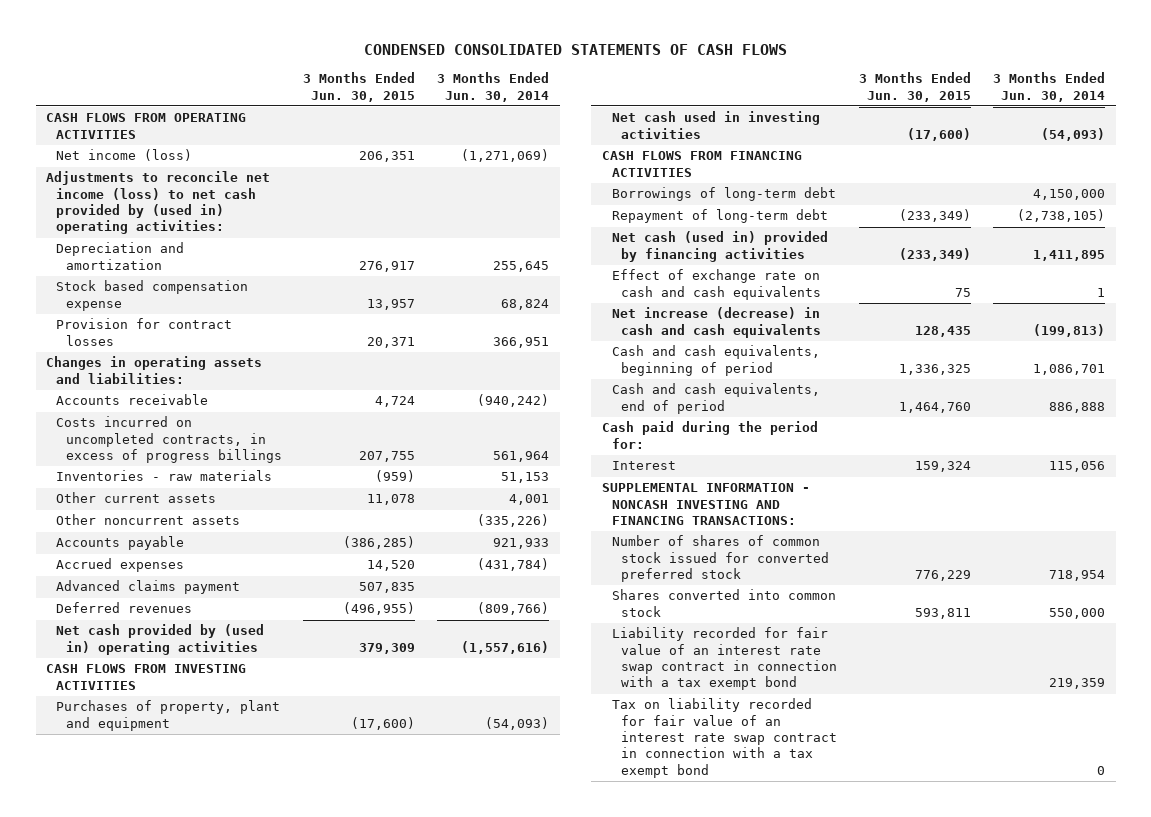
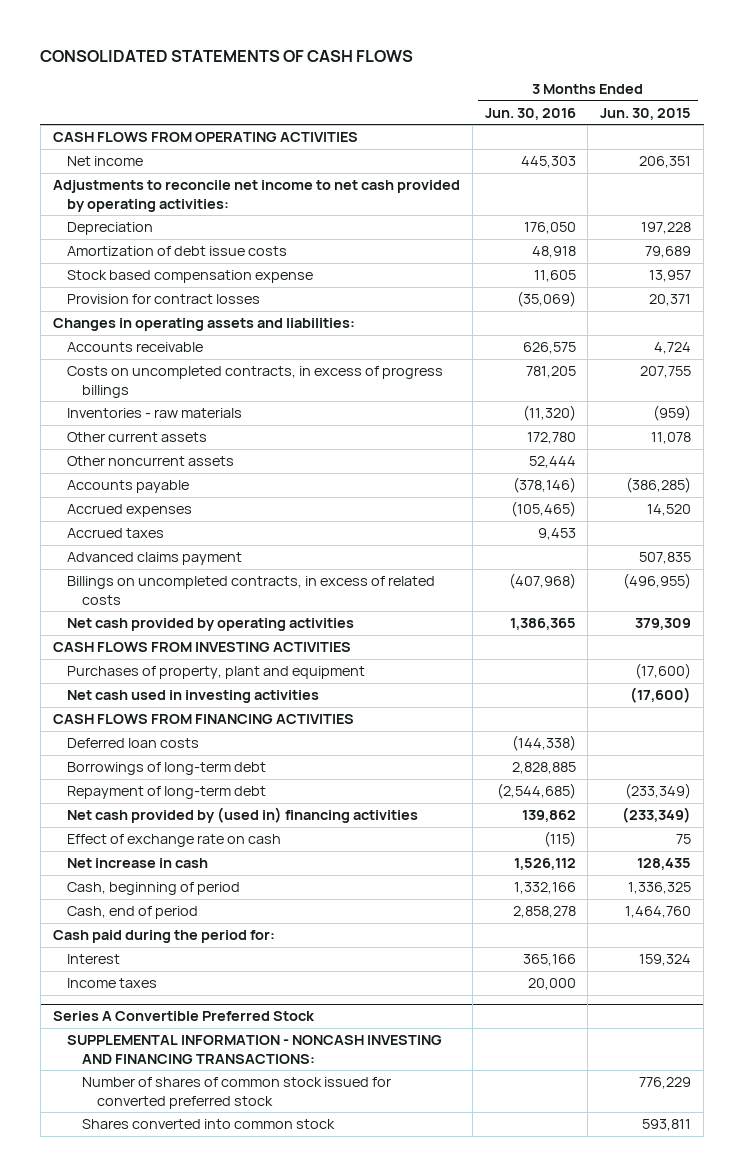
[363,44,787,56] CONDENSED CONSOLIDATED STATEMENTS OF CASH FLOWS -> [40,50,414,63] CONSOLIDATED STATEMENTS OF CASH FLOWS
[436,72,549,102] 3 Months Ended Jun. 30, 2014 -> none
none -> [484,107,576,120] Jun. 30, 2016
[55,149,192,162] Net income (loss) -> [67,156,144,167] Net income
[46,171,271,235] Adjustments to reconcile net income (loss) to net cash provided by (used in) operating activities: -> [52,180,460,212] Adjustments to reconcile net income to net cash provided by operating activities:
[55,242,184,270] Depreciation and amortization -> [67,222,154,236] Depreciation
[359,260,416,272] 276,917 -> [641,222,692,235] 197,228
none -> [67,246,288,257] Amortization of debt issue costs
[55,416,282,464] Costs incurred on uncompleted contracts, in excess of progress billings -> [67,366,444,398] Costs on uncompleted contracts, in excess of progress billings
none -> [67,528,165,539] Accrued taxes
[55,602,192,614] Deferred revenues -> [67,576,436,605] Billings on uncompleted contracts, in excess of related costs
[55,624,264,655] Net cash provided by (used in) operating activities -> [67,618,355,632] Net cash provided by operating activities
none -> [67,738,200,749] Deferred loan costs
[611,231,828,262] Net cash (used in) provided by financing activities -> [67,807,419,824] Net cash provided by (used in) financing activities
[611,269,822,300] Effect of exchange rate on cash and cash equivalents -> [67,834,282,848] Effect of exchange rate on cash
[611,307,822,338] Net increase (decrease) in cash and cash equivalents -> [67,858,209,869] Net increase in cash
[611,345,820,376] Cash and cash equivalents, beginning of period -> [67,882,241,896] Cash, beginning of period
[611,383,820,414] Cash and cash equivalents, end of period -> [67,906,199,920] Cash, end of period
none -> [67,978,158,989] Income taxes
none -> [52,1011,315,1022] Series A Convertible Preferred Stock
[611,627,838,691] Liability recorded for fair value of an interest rate swap contract in connection with a tax exempt bond -> none
[611,698,838,778] Tax on liability recorded for fair value of an interest rate swap contract in connection with a tax exempt bond -> none

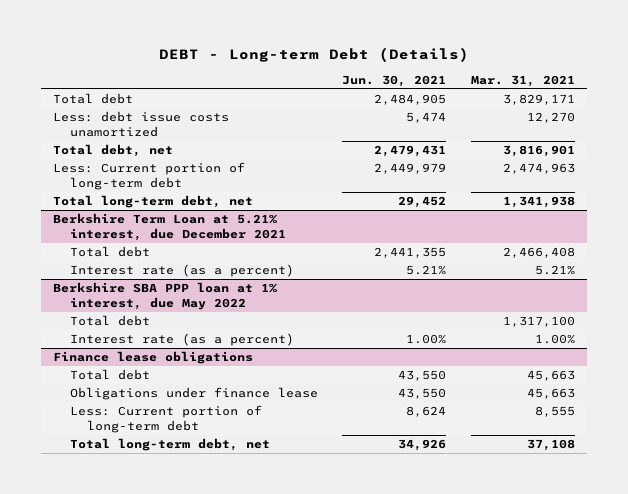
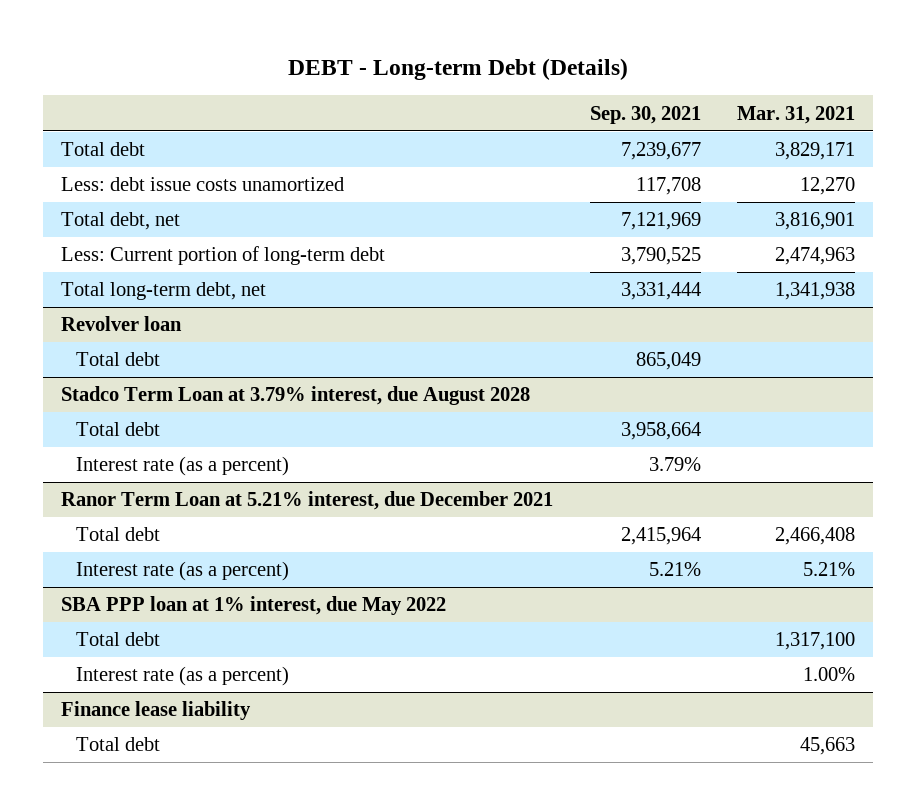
[342,74,447,87] Jun. 30, 2021 -> none
none -> [589,105,701,124] Sep. 30, 2021
none -> [61,316,183,332] Revolver loan
none -> [76,352,161,367] Total debt
none -> [61,386,531,406] Stadco Term Loan at 3.79% interest, due August 2028
none -> [76,422,161,437] Total debt
none -> [76,456,290,477] Interest rate (as a percent)
[52,213,286,242] Berkshire Term Loan at 5.21% interest, due December 2021 -> [61,491,554,511] Ranor Term Loan at 5.21% interest, due December 2021
[52,282,277,311] Berkshire SBA PPP loan at 1% interest, due May 2022 -> [61,596,447,616] SBA PPP loan at 1% interest, due May 2022
[52,351,253,365] Finance lease obligations -> [61,701,252,721] Finance lease liability
[69,387,318,401] Obligations under finance lease -> none
[69,405,262,434] Less: Current portion of long-term debt -> none
[69,438,270,452] Total long-term debt, net -> none

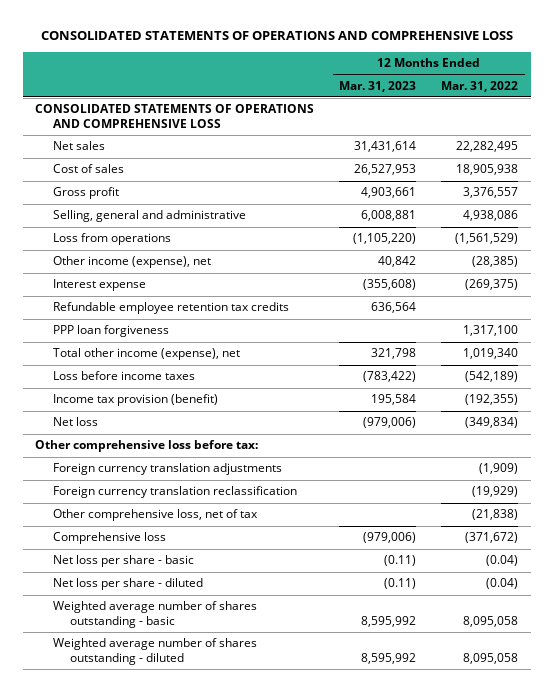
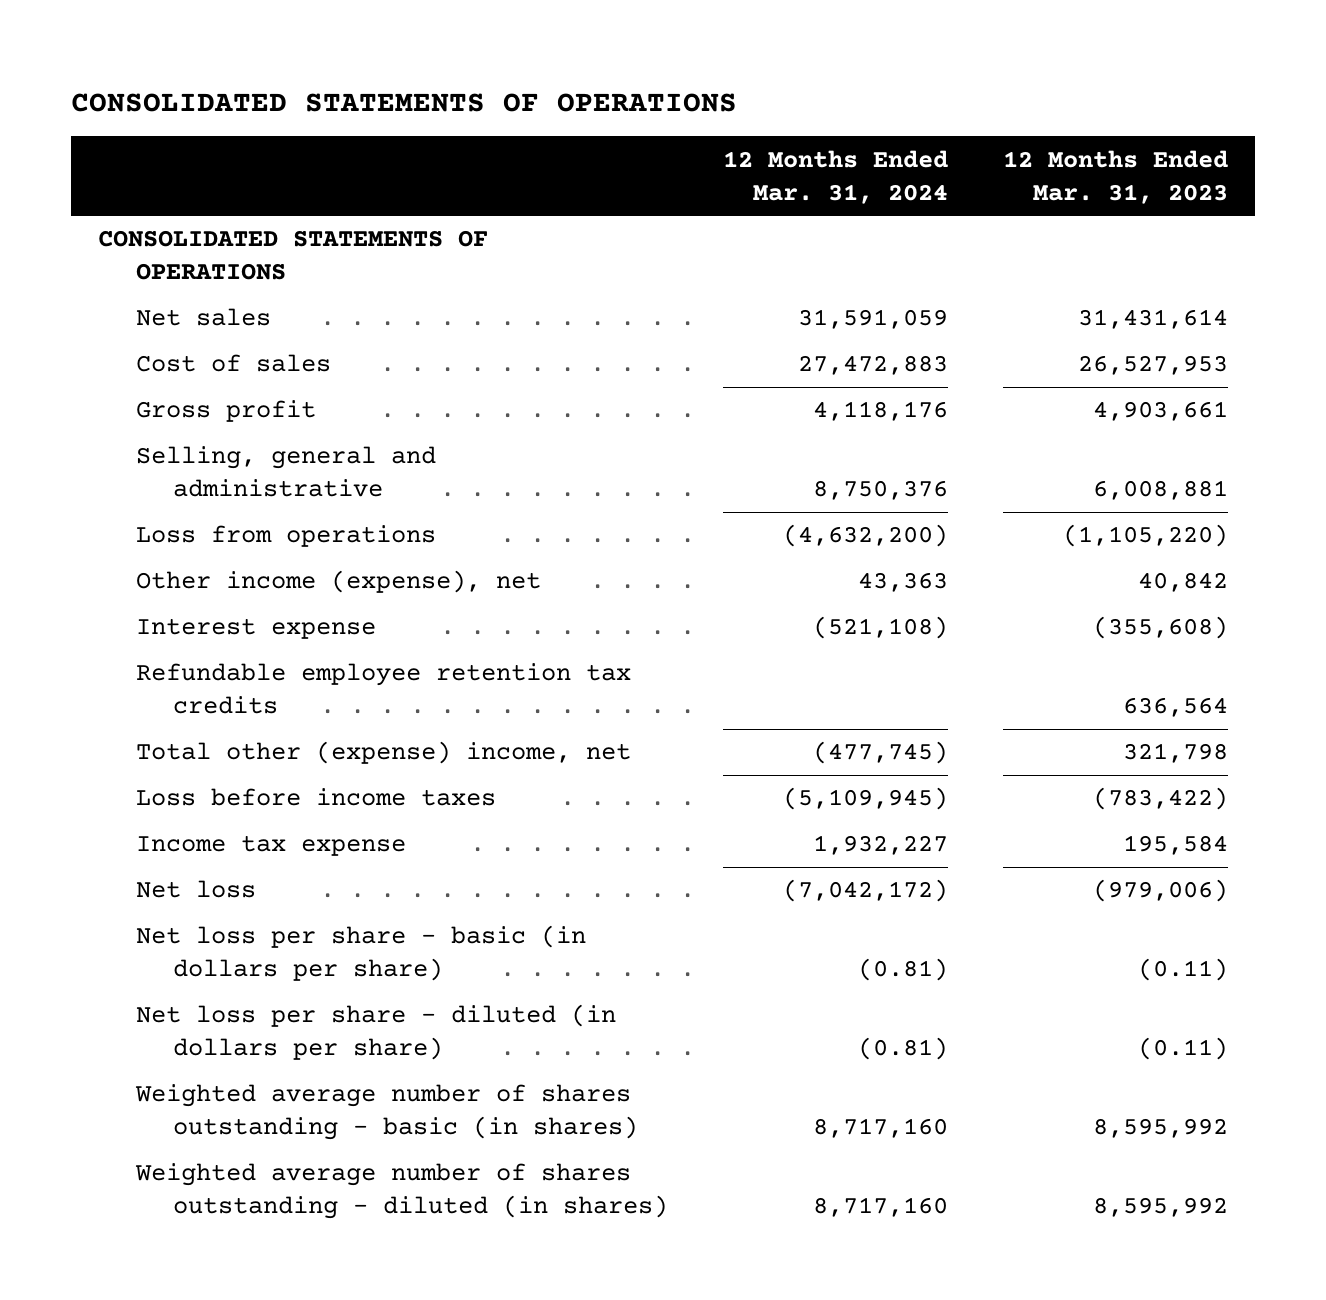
[40,31,513,41] CONSOLIDATED STATEMENTS OF OPERATIONS AND COMPREHENSIVE LOSS -> [70,92,737,112] CONSOLIDATED STATEMENTS OF OPERATIONS
[441,80,519,92] Mar. 31, 2022 -> none
none -> [722,149,948,204] 12 Months Ended Mar. 31, 2024
[35,104,315,128] CONSOLIDATED STATEMENTS OF OPERATIONS AND COMPREHENSIVE LOSS -> [98,230,489,281] CONSOLIDATED STATEMENTS OF OPERATIONS
[52,325,169,338] PPP loan forgiveness -> none
[52,348,240,361] Total other income (expense), net -> [135,741,631,765] Total other (expense) income, net
[52,394,218,407] Income tax provision (benefit) -> [135,835,406,857] Income tax expense
[35,440,259,453] Other comprehensive loss before tax: -> none
[52,463,282,476] Foreign currency translation adjustments -> none
[52,486,297,499] Foreign currency translation reclassification -> none
[52,509,258,522] Other comprehensive loss, net of tax -> none
[52,532,166,545] Comprehensive loss -> none
[52,555,194,568] Net loss per share - basic -> [135,925,586,982] Net loss per share - basic (in dollars per share)
[52,578,203,591] Net loss per share - diluted -> [135,1004,616,1061] Net loss per share - diluted (in dollars per share)
[52,601,257,628] Weighted average number of shares outstanding - basic -> [134,1084,638,1141] Weighted average number of shares outstanding - basic (in shares)
[52,638,257,665] Weighted average number of shares outstanding - diluted -> [134,1163,668,1220] Weighted average number of shares outstanding - diluted (in shares)

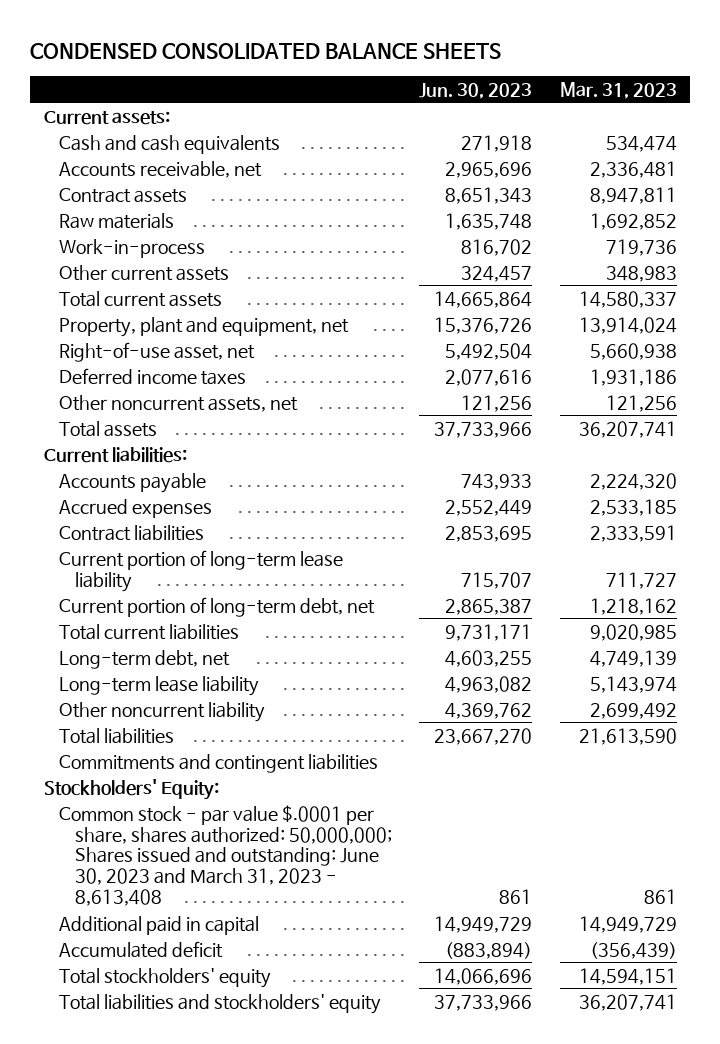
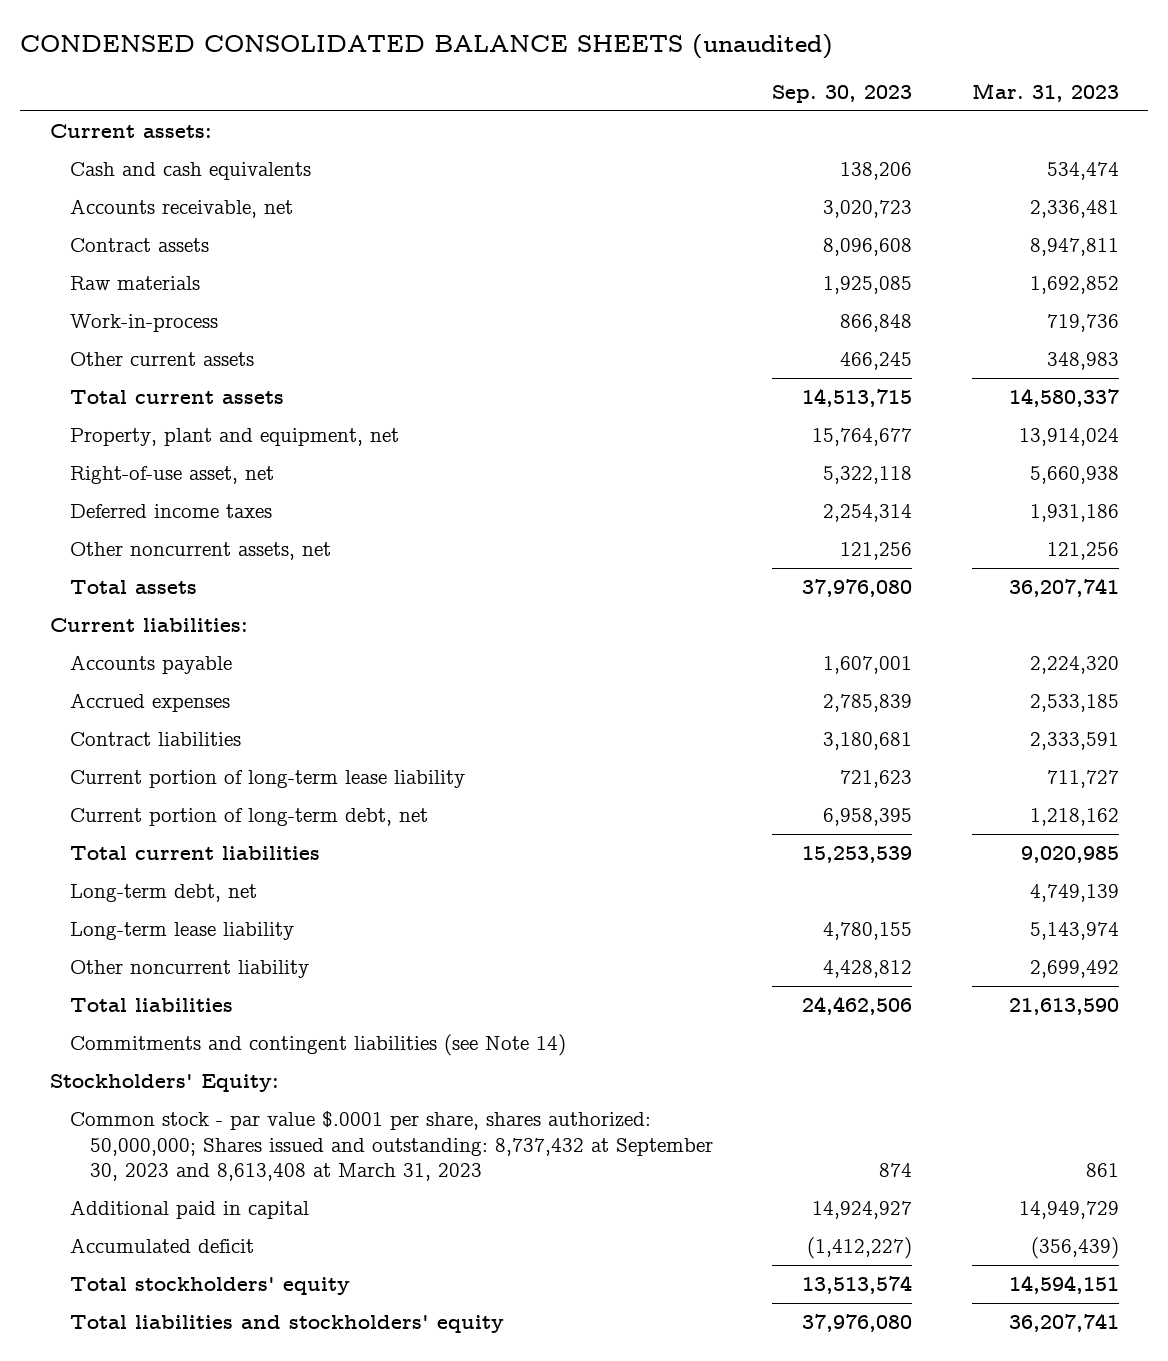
[29,42,501,59] CONDENSED CONSOLIDATED BALANCE SHEETS -> [20,34,834,60] CONDENSED CONSOLIDATED BALANCE SHEETS (unaudited)
[419,82,533,99] Jun. 30, 2023 -> none
none -> [772,84,913,103] Sep. 30, 2023
[59,753,379,773] Commitments and contingent liabilities -> [70,1034,567,1057] Commitments and contingent liabilities (see Note 14)
[59,804,392,907] Common stock - par value $.0001 per share, shares authorized: 50,000,000; Shares issued and outstanding: June 30, 2023 and March 31, 2023 - 8,613,408 -> [70,1111,714,1182] Common stock - par value $.0001 per share, shares authorized: 50,000,000; Shares issued and outstanding: 8,737,432 at September 30, 2023 and 8,613,408 at March 31, 2023

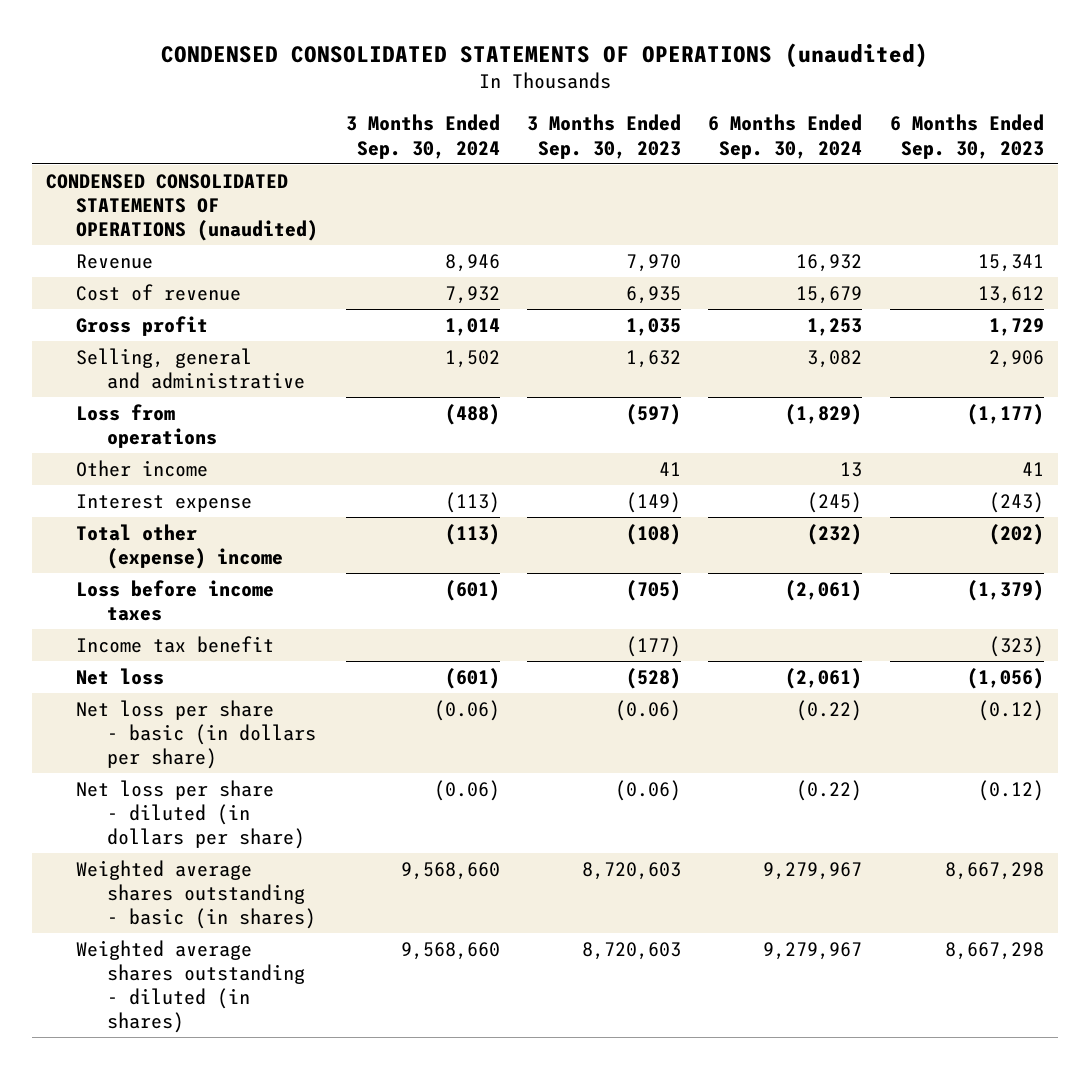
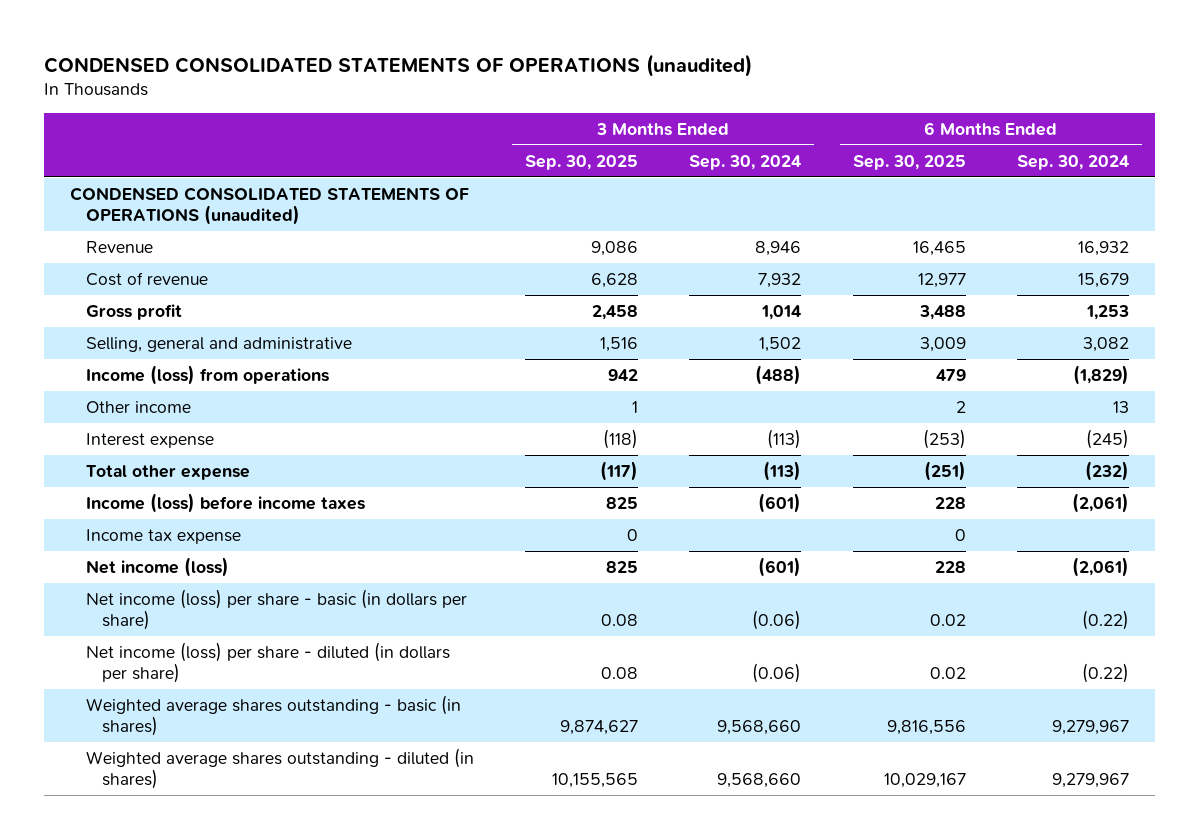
[527,114,682,159] 3 Months Ended Sep. 30, 2023 -> none
[889,114,1044,159] 6 Months Ended Sep. 30, 2023 -> none
none -> [525,154,639,170] Sep. 30, 2025
none -> [852,154,966,170] Sep. 30, 2025
[76,403,217,448] Loss from operations -> [85,364,329,385] Income (loss) from operations
[76,523,283,569] Total other (expense) income -> [85,464,250,480] Total other expense
[76,579,275,621] Loss before income taxes -> [85,492,365,513] Income (loss) before income taxes
[76,635,275,653] Income tax benefit -> [85,528,241,544] Income tax expense
[76,667,165,685] Net loss -> [85,556,229,577] Net income (loss)
[76,699,316,770] Net loss per share - basic (in dollars per share) -> [85,588,467,631] Net income (loss) per share - basic (in dollars per share)
[76,779,305,850] Net loss per share - diluted (in dollars per share) -> [85,641,450,684] Net income (loss) per share - diluted (in dollars per share)

